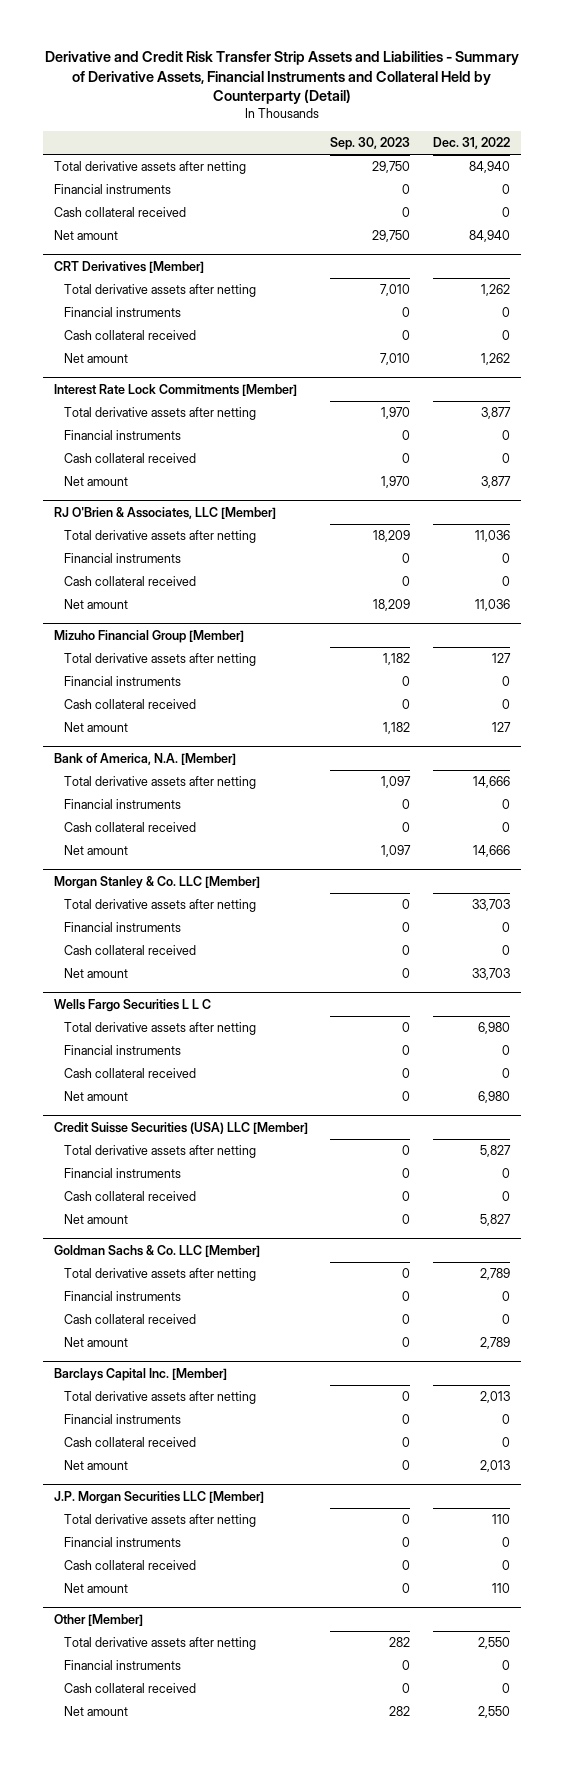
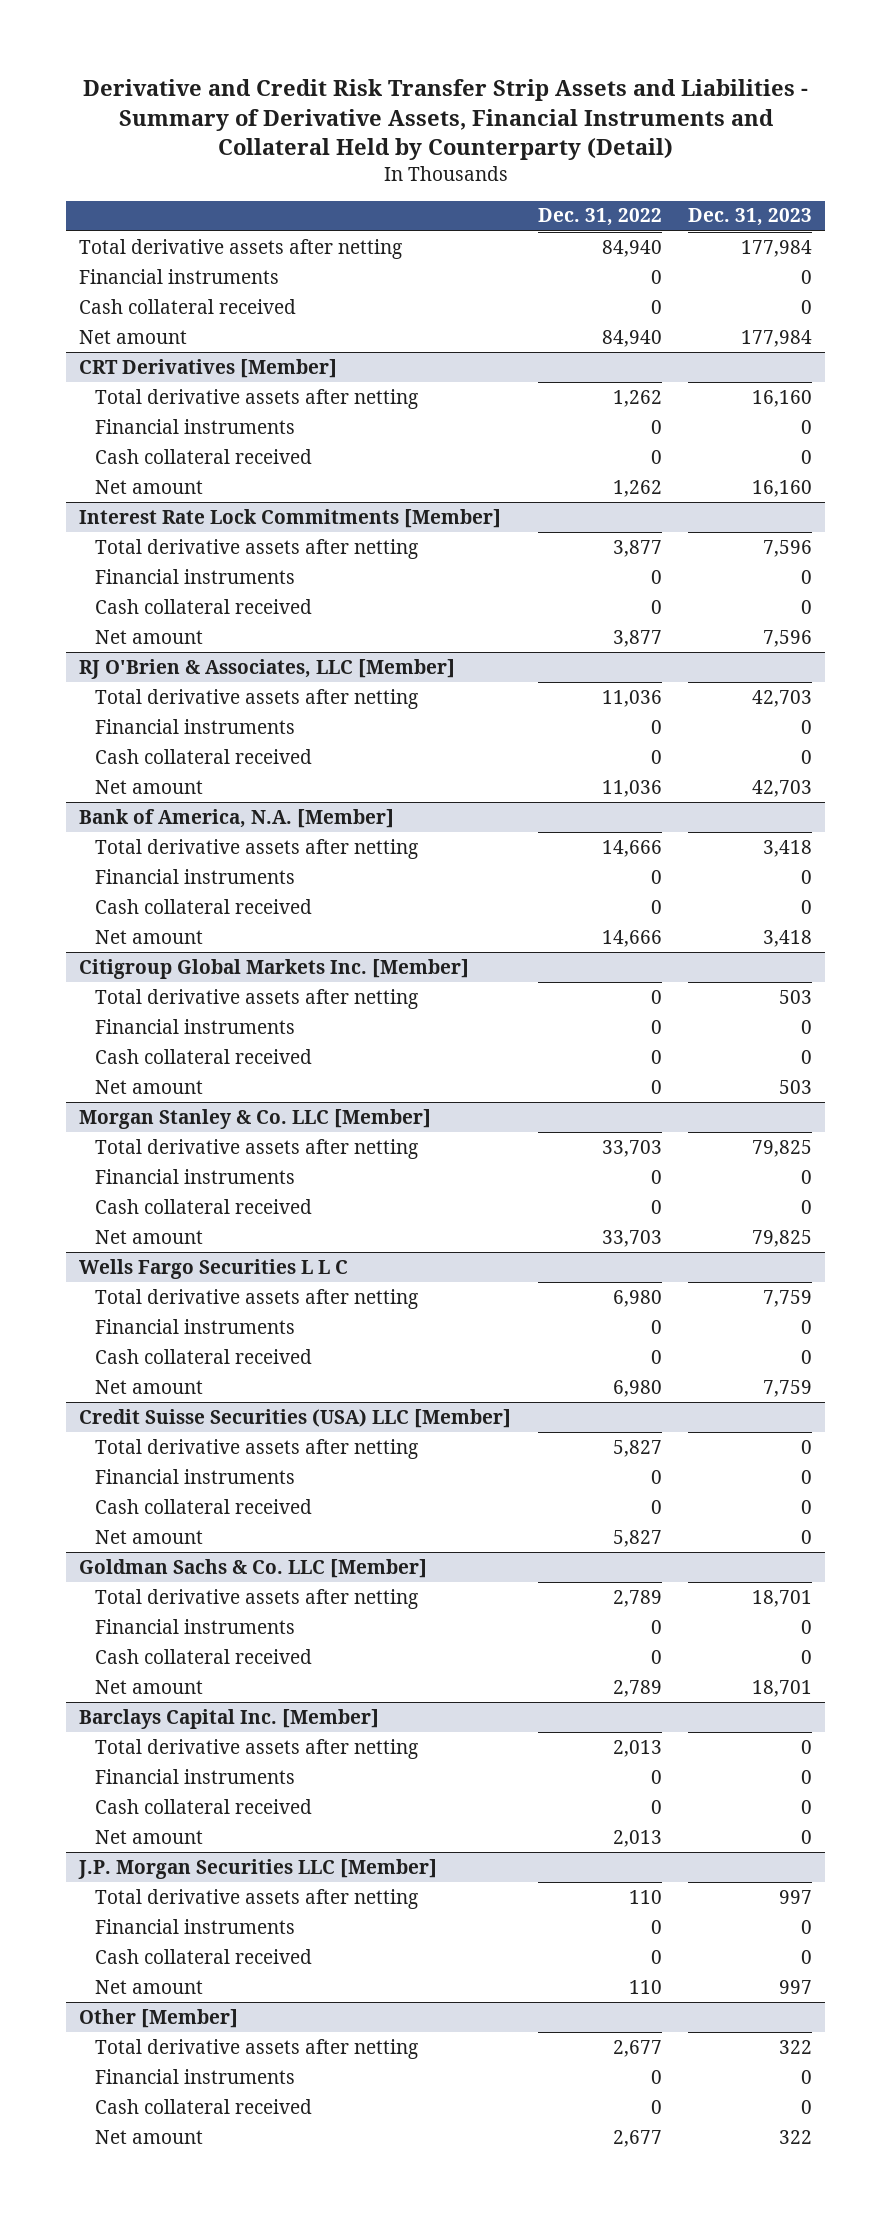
[330,137,411,151] Sep. 30, 2023 -> none
none -> [688,208,813,227] Dec. 31, 2023
[53,630,244,644] Mizuho Financial Group [Member] -> none
[63,653,256,667] Total derivative assets after netting -> none
[63,676,181,687] Financial instruments -> none
[63,699,196,710] Cash collateral received -> none
[63,722,128,733] Net amount -> none
none -> [79,958,470,979] Citigroup Global Markets Inc. [Member]
none -> [94,988,418,1009] Total derivative assets after netting
none -> [94,1018,295,1034] Financial instruments
none -> [94,1048,312,1064] Cash collateral received
none -> [94,1079,203,1094] Net amount
[477,1637,510,1650] 2,550 -> [612,2039,662,2057] 2,677
[477,1706,510,1719] 2,550 -> [612,2129,662,2147] 2,677

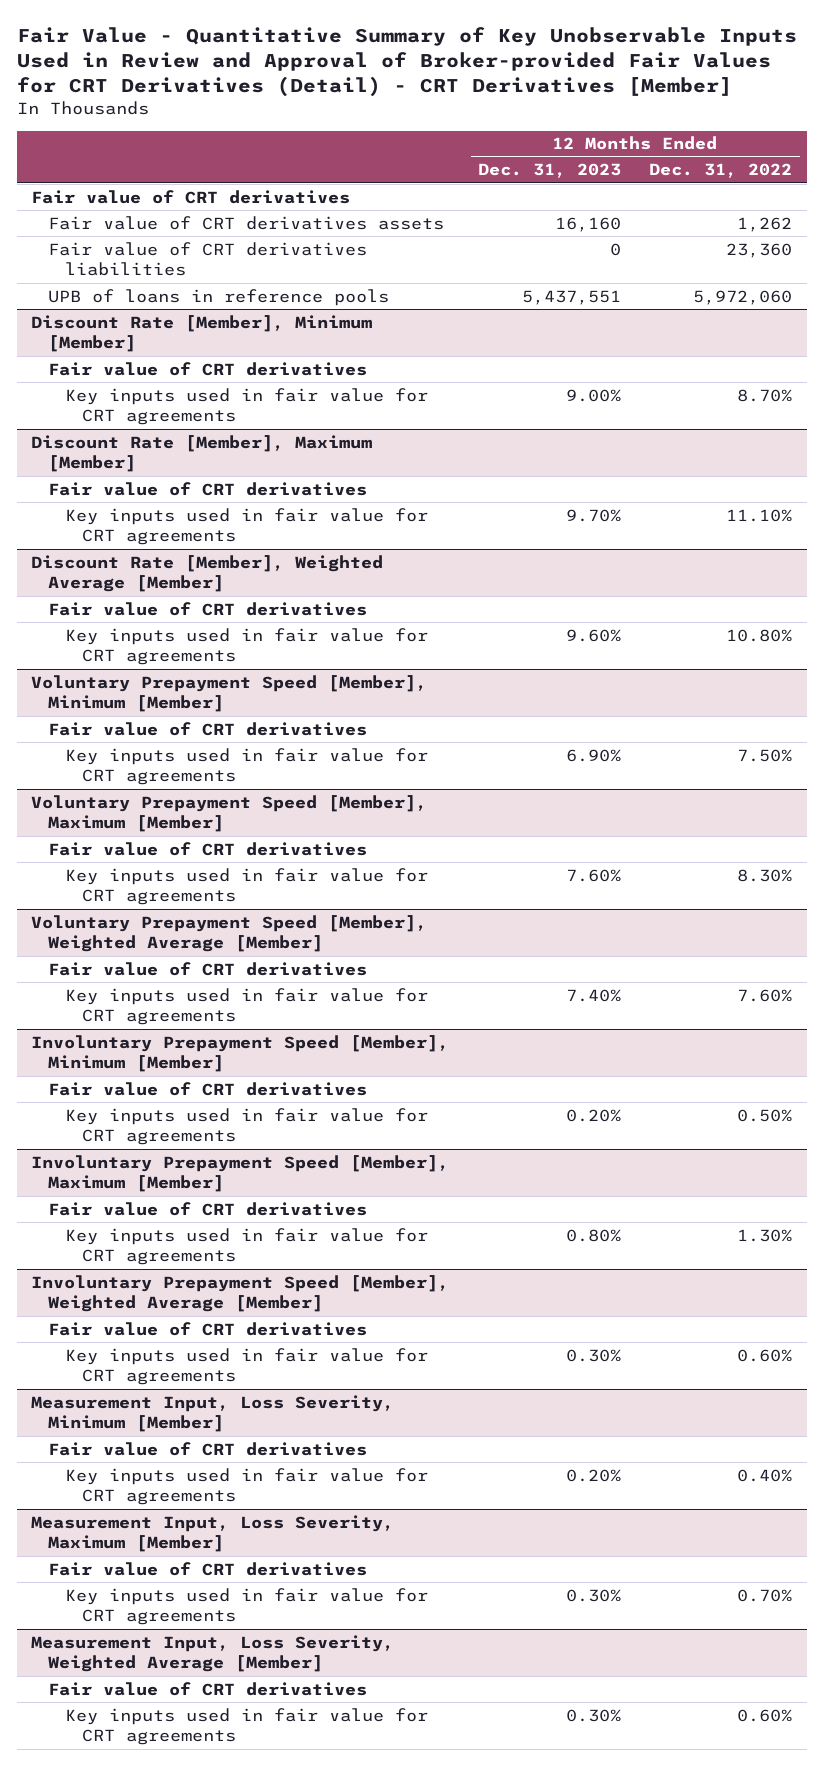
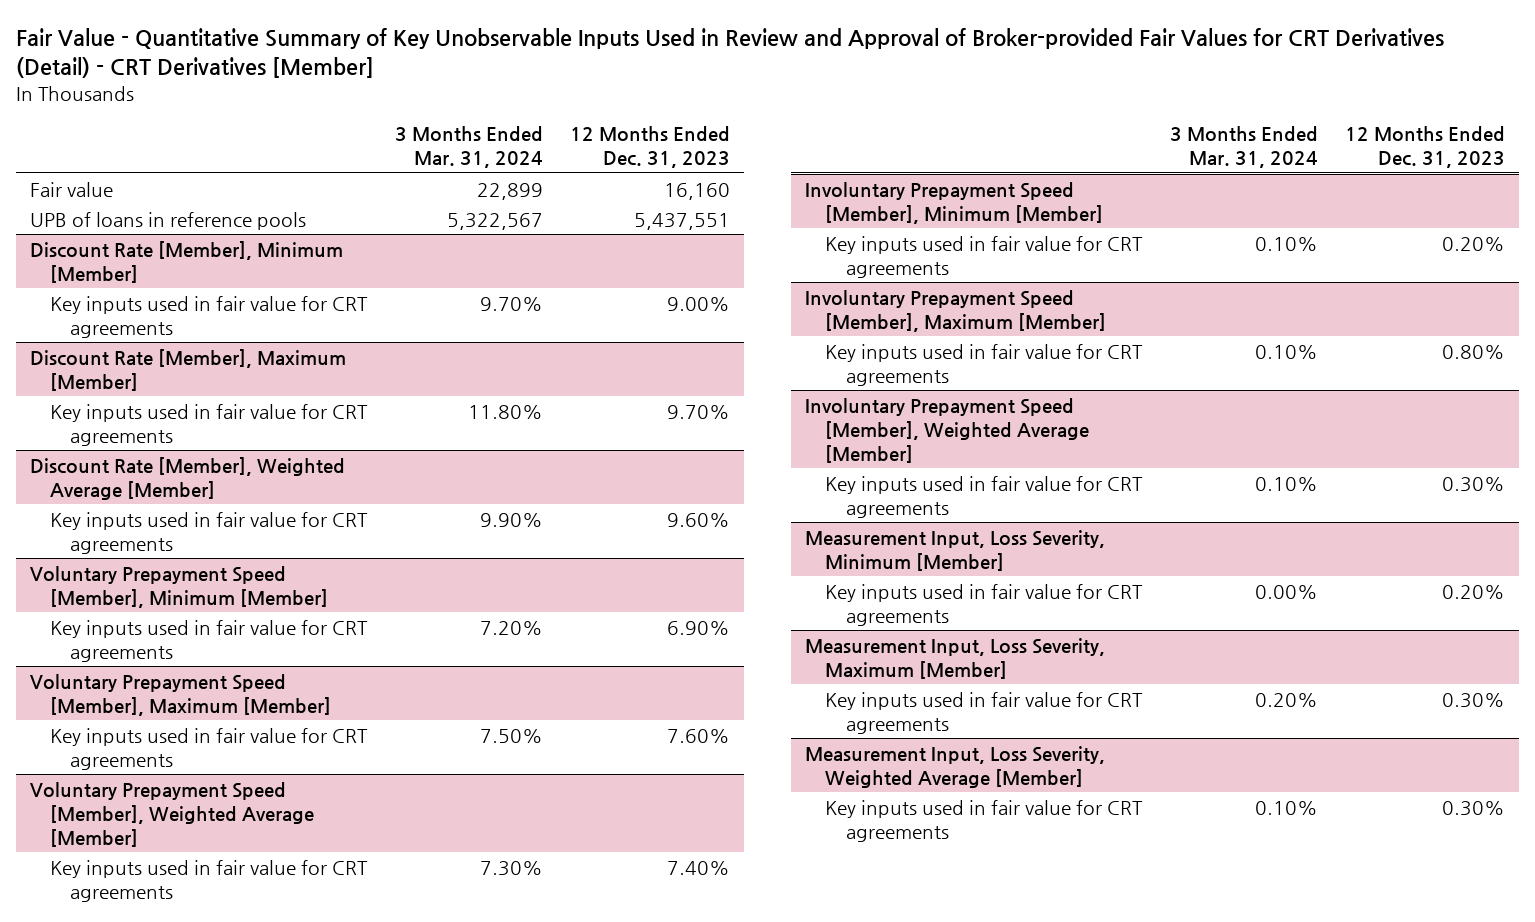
[649,163,793,179] Dec. 31, 2022 -> none
none -> [394,126,543,169] 3 Months Ended Mar. 31, 2024
[31,189,351,204] Fair value of CRT derivatives -> none
[47,241,367,277] Fair value of CRT derivatives liabilities -> none
[47,215,444,230] Fair value of CRT derivatives assets -> [29,181,113,197] Fair value
[47,361,367,376] Fair value of CRT derivatives -> none
[47,481,367,496] Fair value of CRT derivatives -> none
[47,601,367,616] Fair value of CRT derivatives -> none
[47,721,367,736] Fair value of CRT derivatives -> none
[47,841,367,856] Fair value of CRT derivatives -> none
[47,961,367,976] Fair value of CRT derivatives -> none
[47,1081,367,1096] Fair value of CRT derivatives -> none
[47,1201,367,1216] Fair value of CRT derivatives -> none
[47,1321,367,1336] Fair value of CRT derivatives -> none
[47,1441,367,1456] Fair value of CRT derivatives -> none
[47,1561,367,1576] Fair value of CRT derivatives -> none
[47,1681,367,1696] Fair value of CRT derivatives -> none

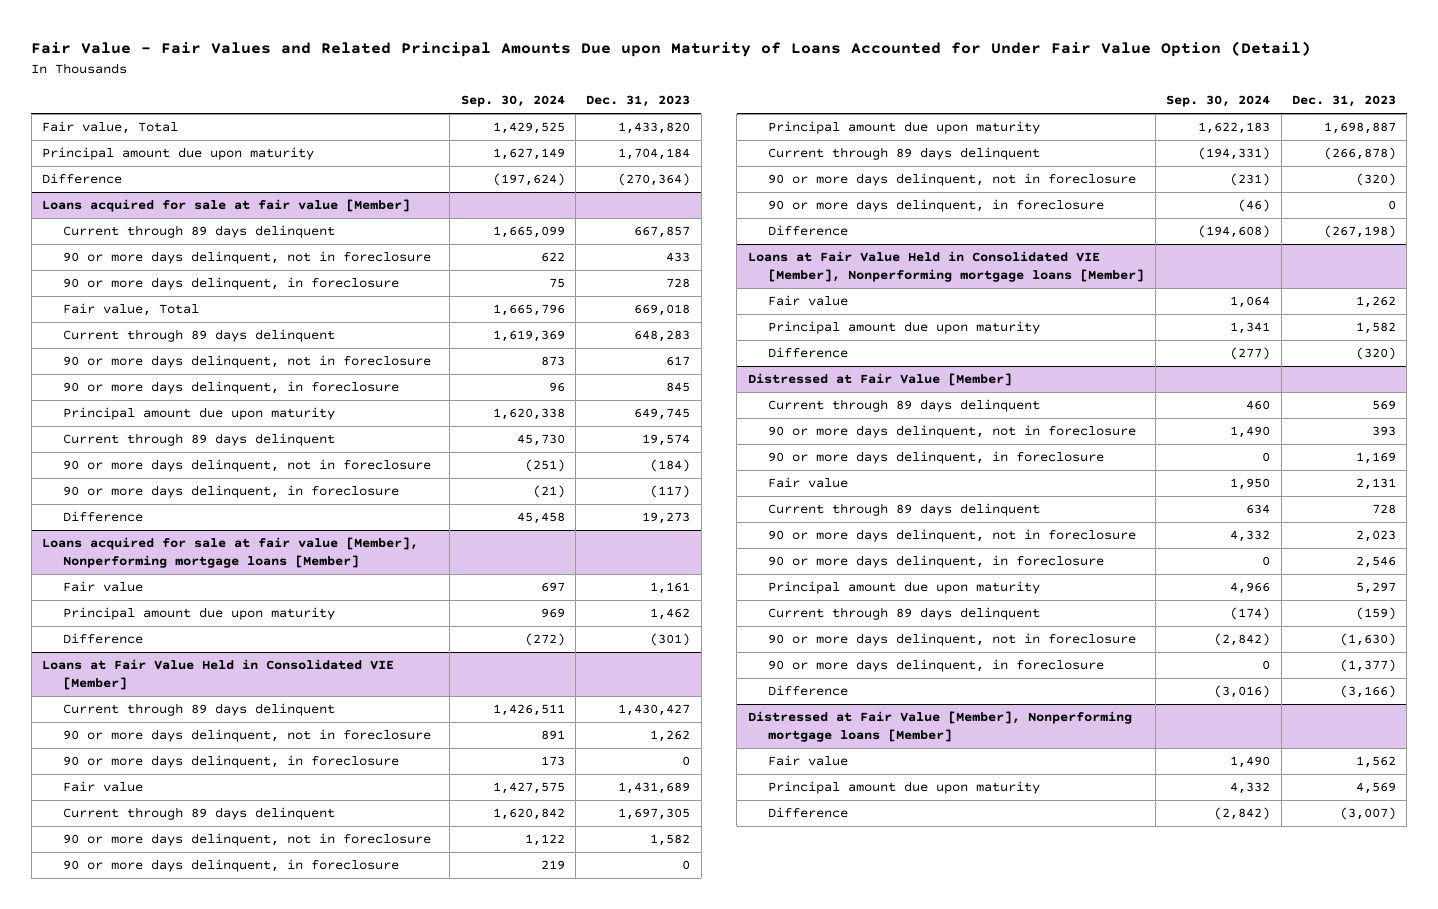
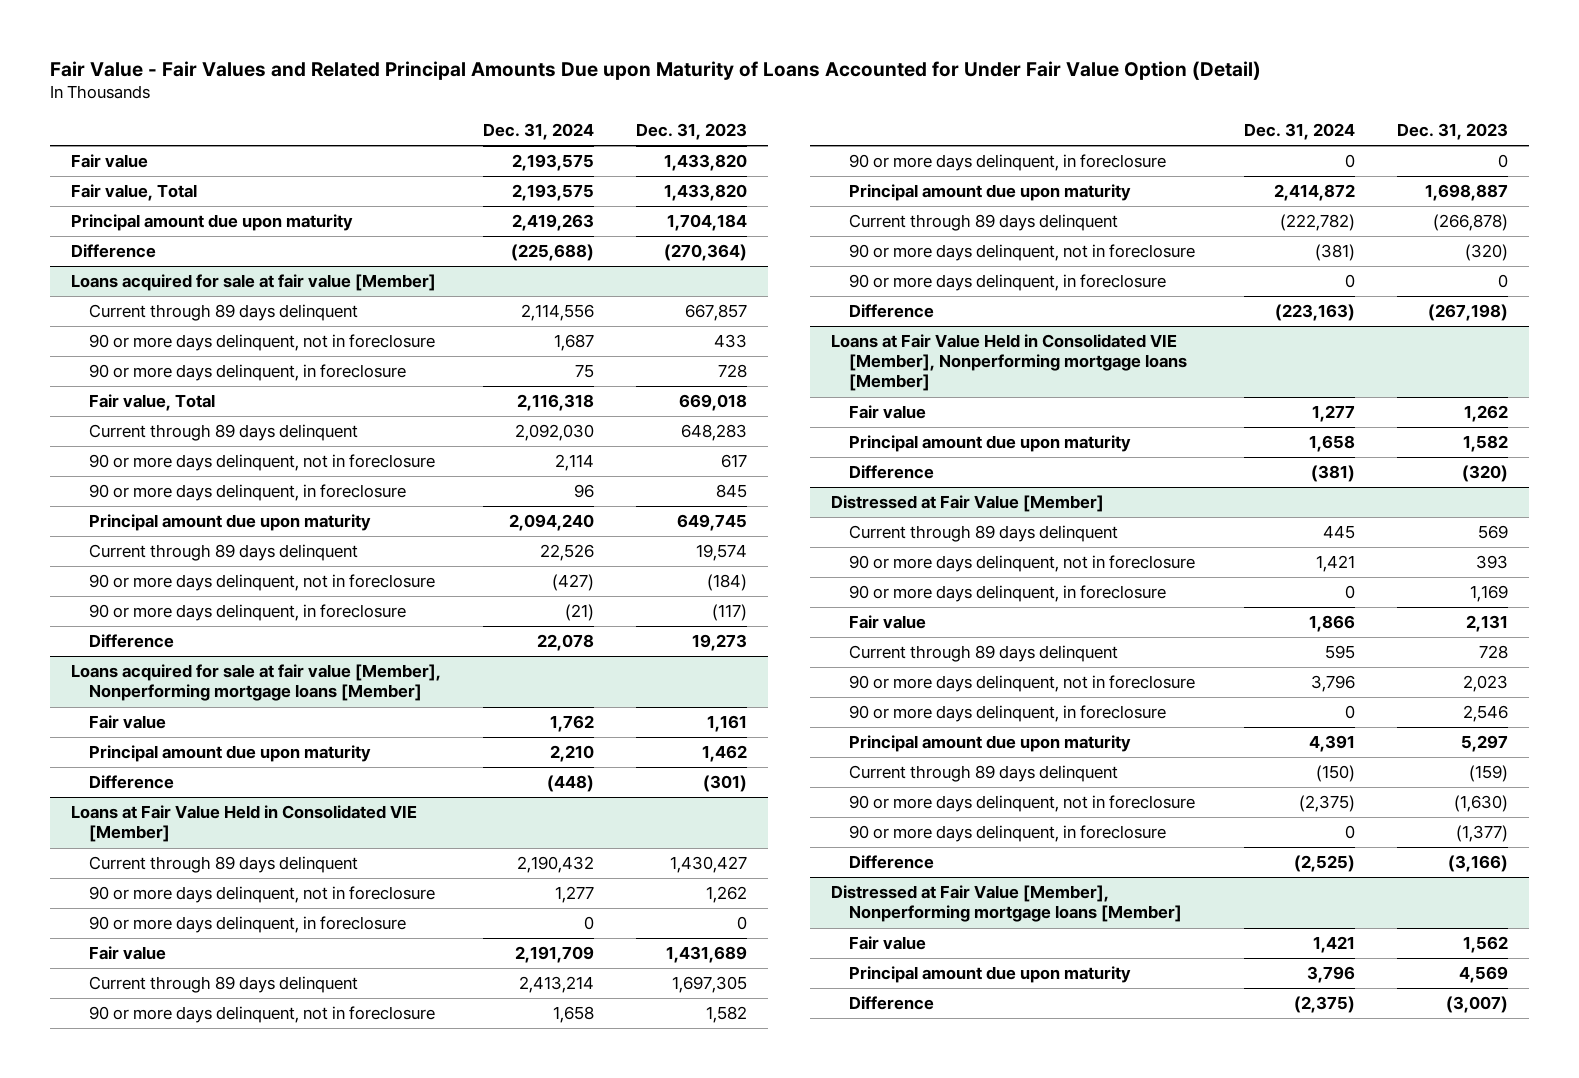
[460,95,565,108] Sep. 30, 2024 -> none
none -> [482,123,594,141] Dec. 31, 2024
none -> [70,154,148,169] Fair value

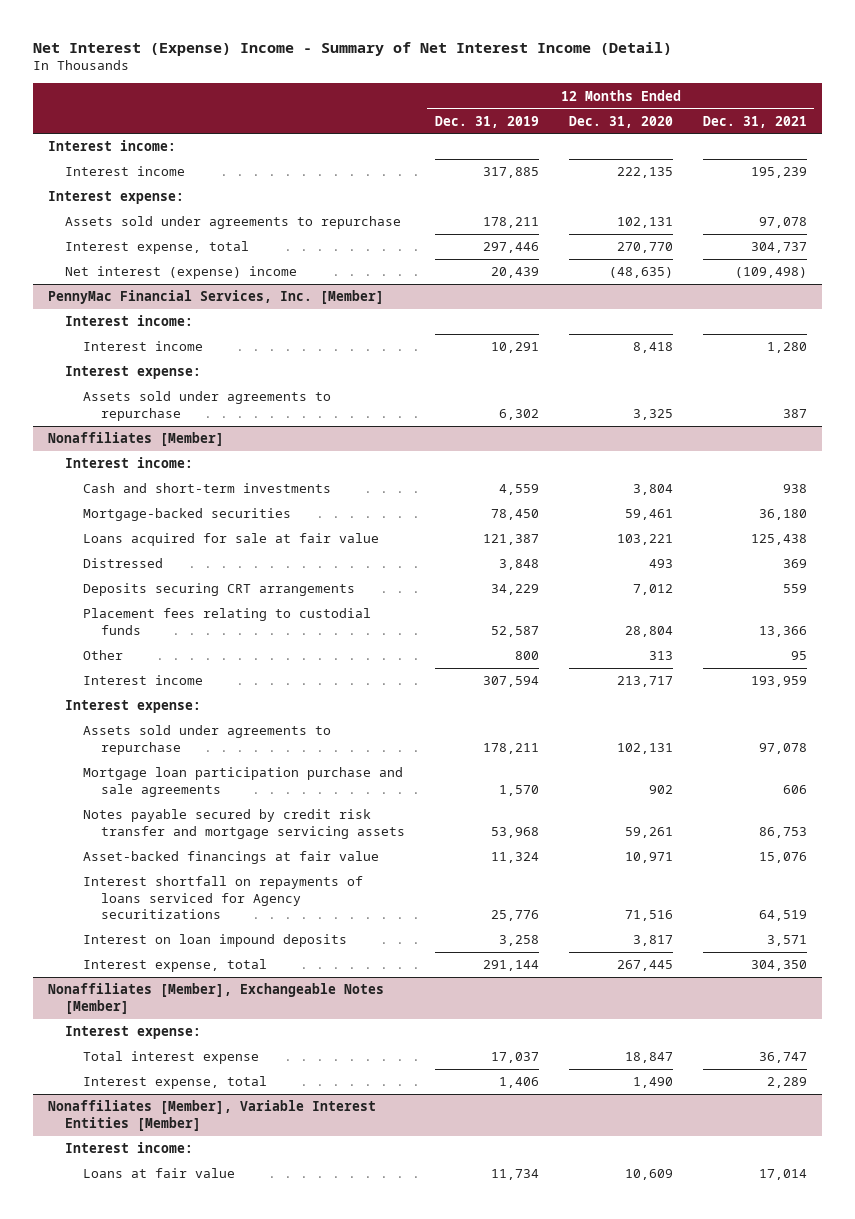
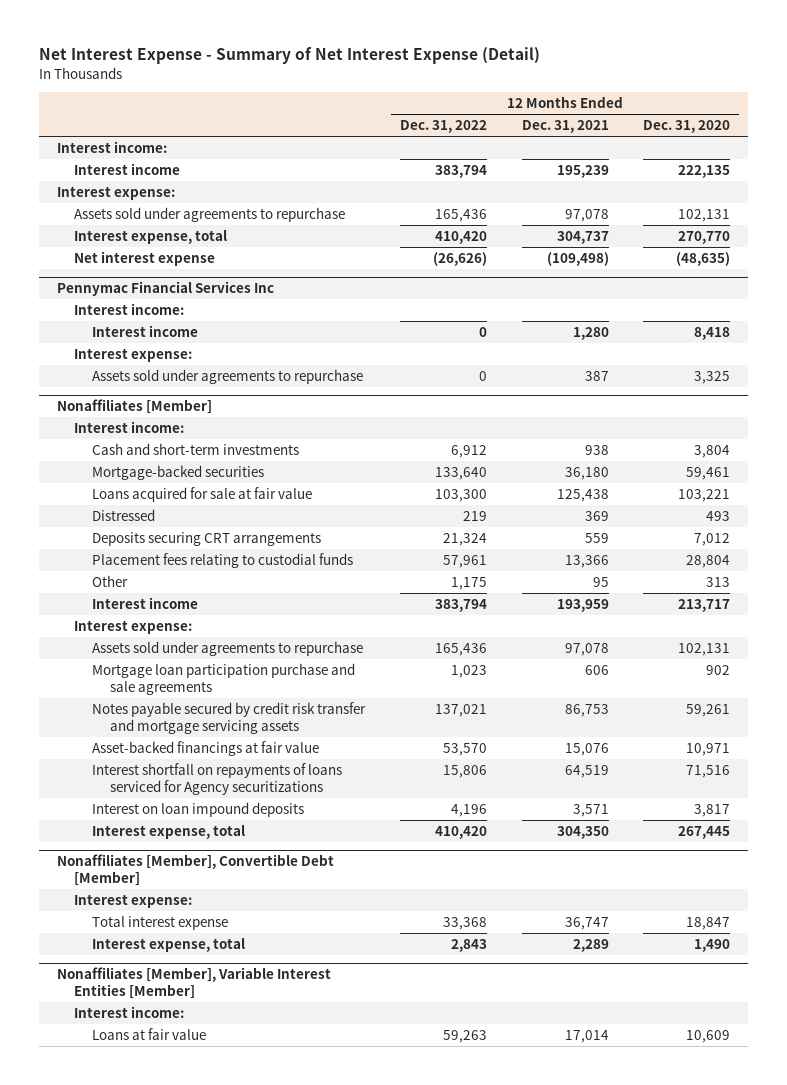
[32,41,672,56] Net Interest (Expense) Income - Summary of Net Interest Income (Detail) -> [39,47,541,65] Net Interest Expense - Summary of Net Interest Expense (Detail)
[434,115,539,128] Dec. 31, 2019 -> none
none -> [399,120,487,134] Dec. 31, 2022
[65,266,298,280] Net interest (expense) income -> [74,250,216,266] Net interest expense
[47,290,384,305] PennyMac Financial Services, Inc. [Member] -> [56,281,274,297] Pennymac Financial Services Inc
[47,983,384,1014] Nonaffiliates [Member], Exchangeable Notes [Member] -> none
none -> [56,854,334,887] Nonaffiliates [Member], Convertible Debt [Member]

